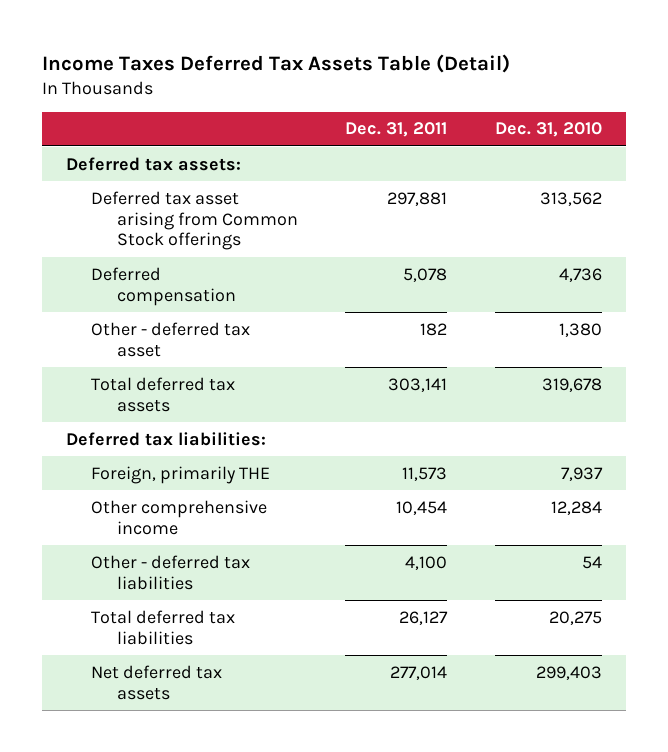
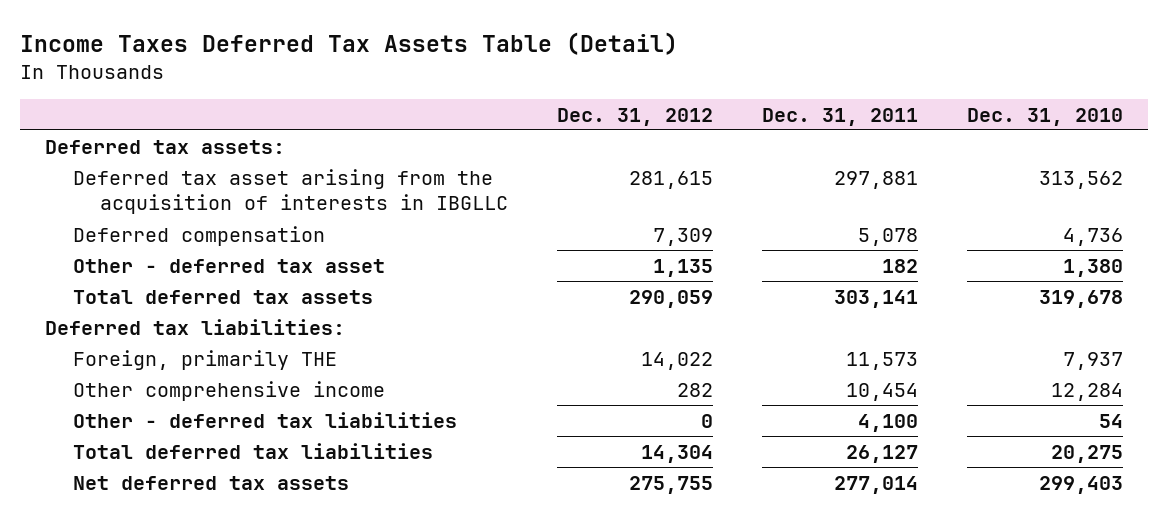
none -> [557,107,714,126] Dec. 31, 2012
[91,190,298,251] Deferred tax asset arising from Common Stock offerings -> [72,168,509,215] Deferred tax asset arising from the acquisition of interests in IBGLLC

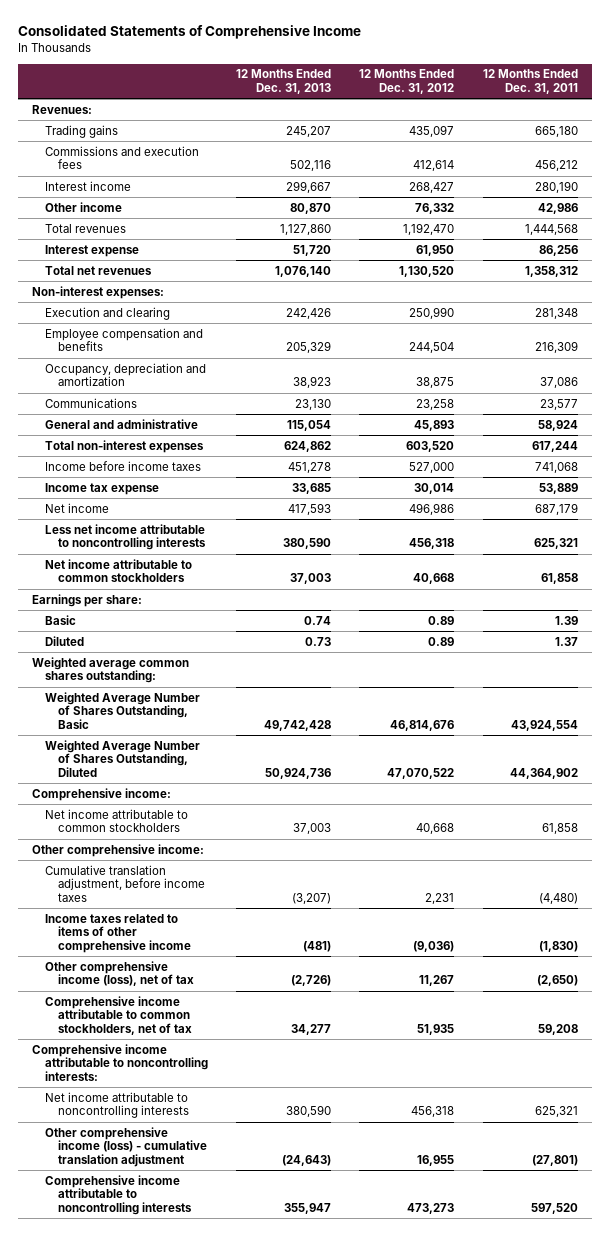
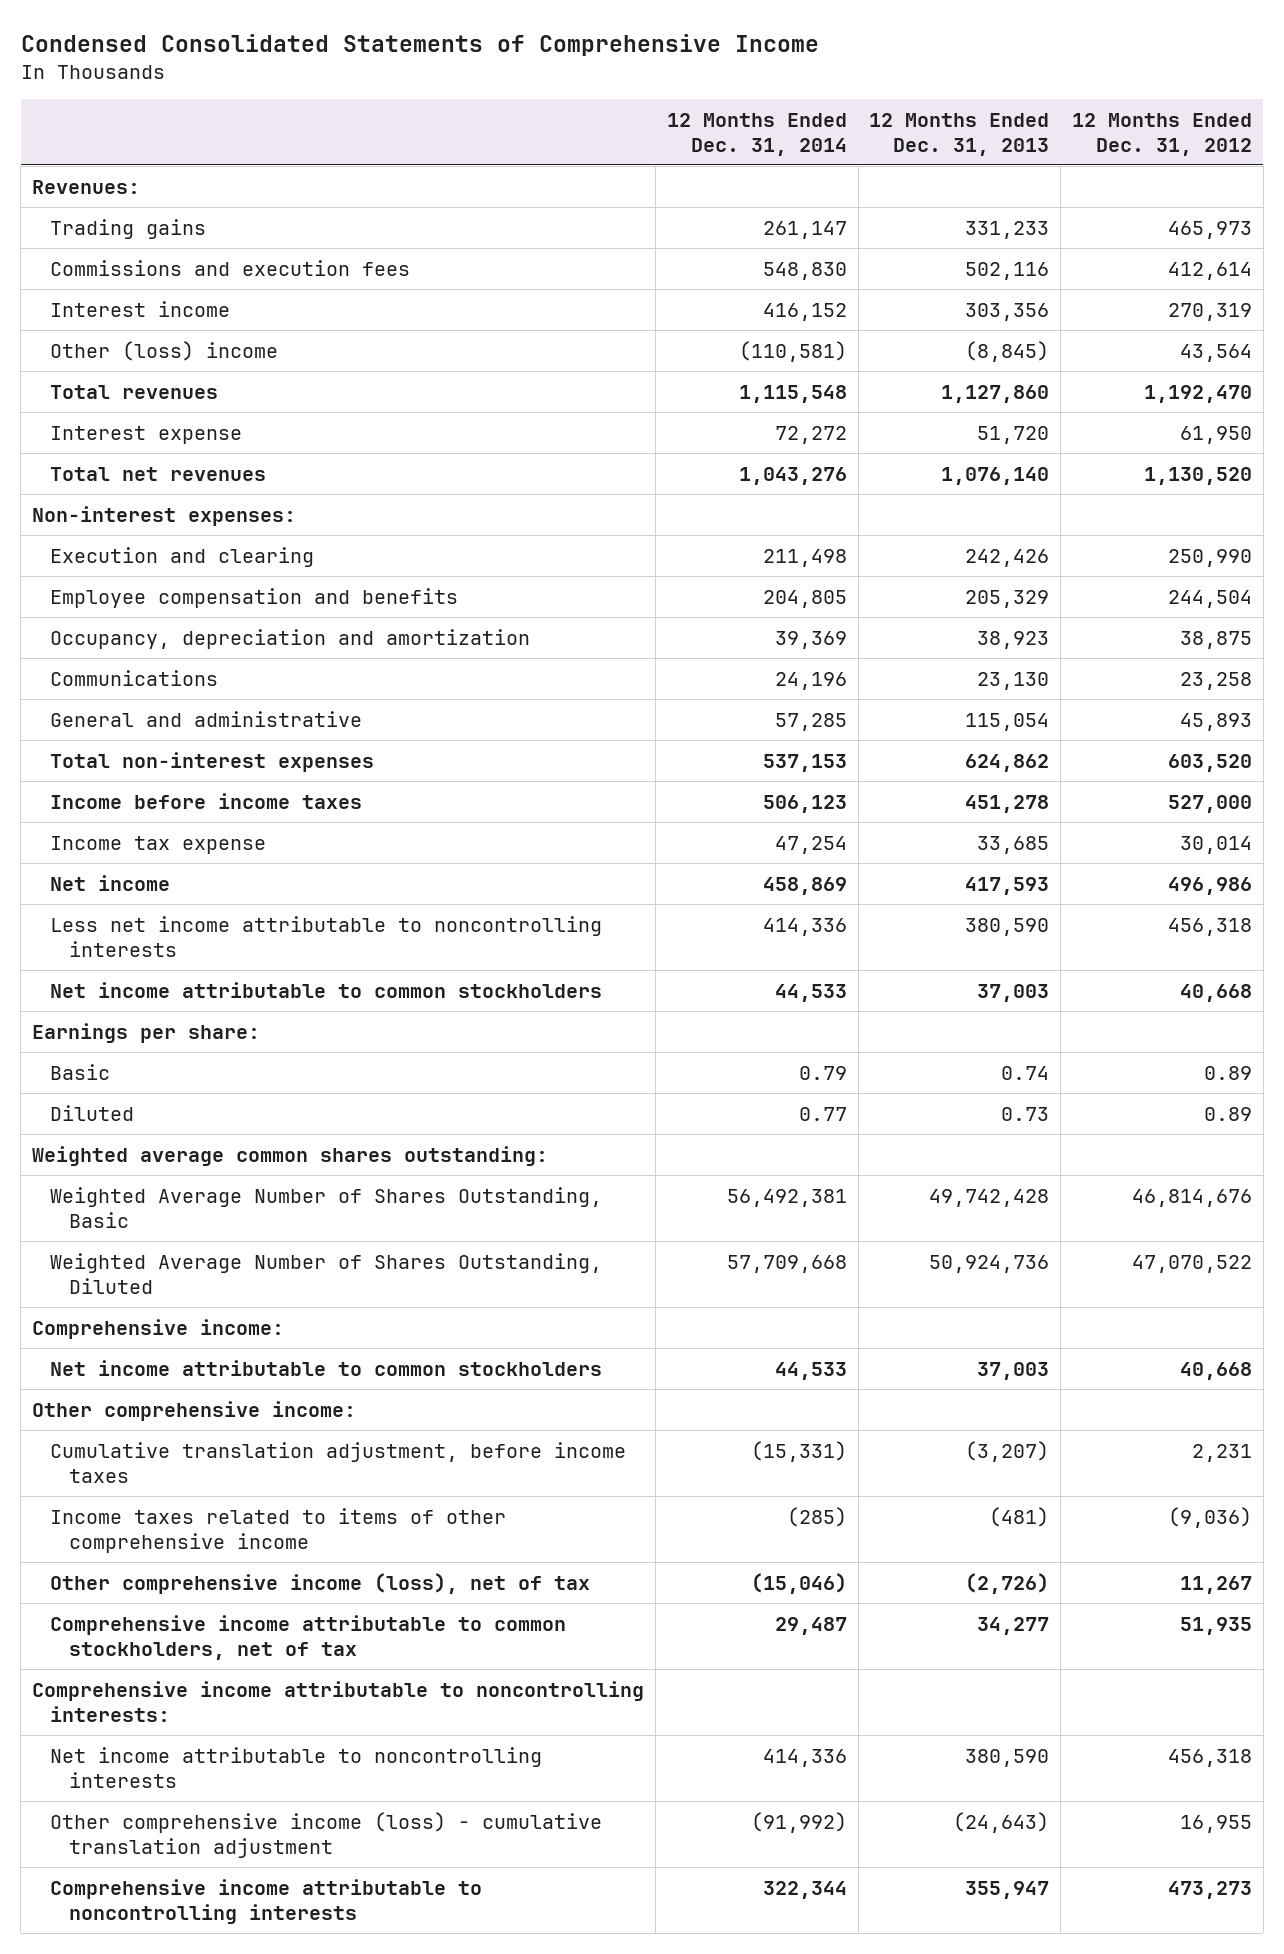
[18,25,362,40] Consolidated Statements of Comprehensive Income -> [20,33,819,56] Condensed Consolidated Statements of Comprehensive Income
[482,69,578,95] 12 Months Ended Dec. 31, 2011 -> none
none -> [666,112,847,156] 12 Months Ended Dec. 31, 2014
[286,125,332,137] 245,207 -> [965,220,1050,239] 331,233
[409,124,455,137] 435,097 -> [1168,220,1253,239] 465,973
[286,180,332,193] 299,667 -> [965,302,1050,321] 303,356
[409,181,455,193] 268,427 -> [1168,302,1253,321] 270,319
[45,201,123,212] Other income -> [50,340,279,361] Other (loss) income
[290,202,332,214] 80,870 -> [965,340,1050,362] (8,845)
[415,202,455,214] 76,332 -> [1180,343,1253,362] 43,564

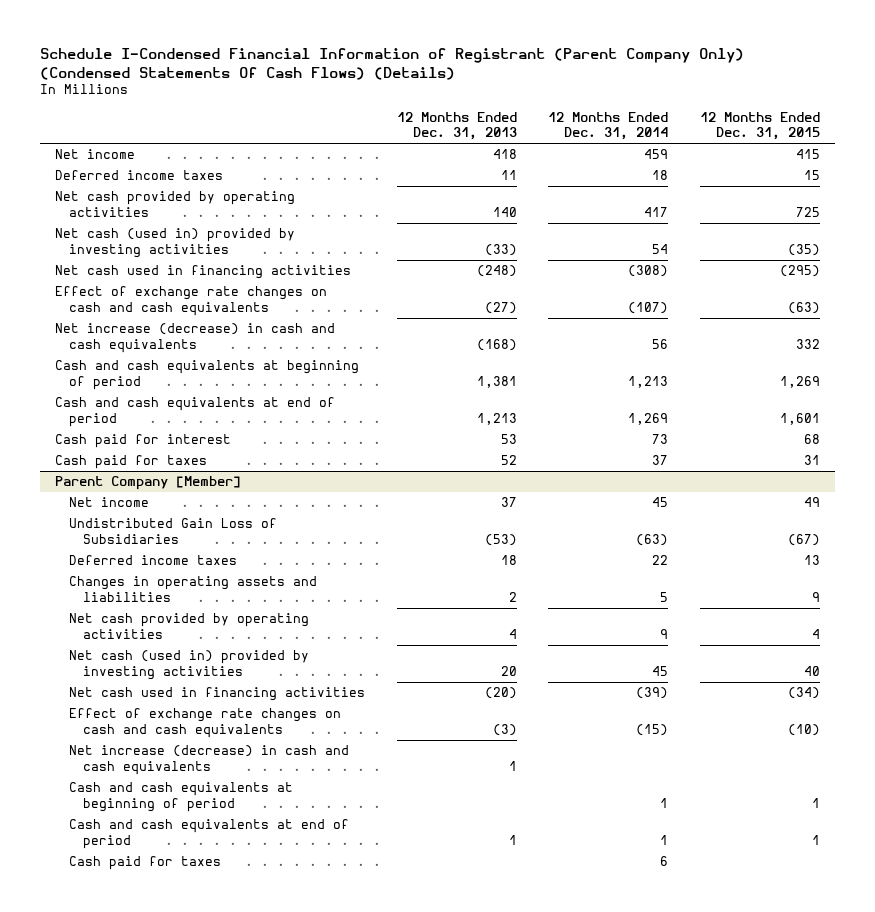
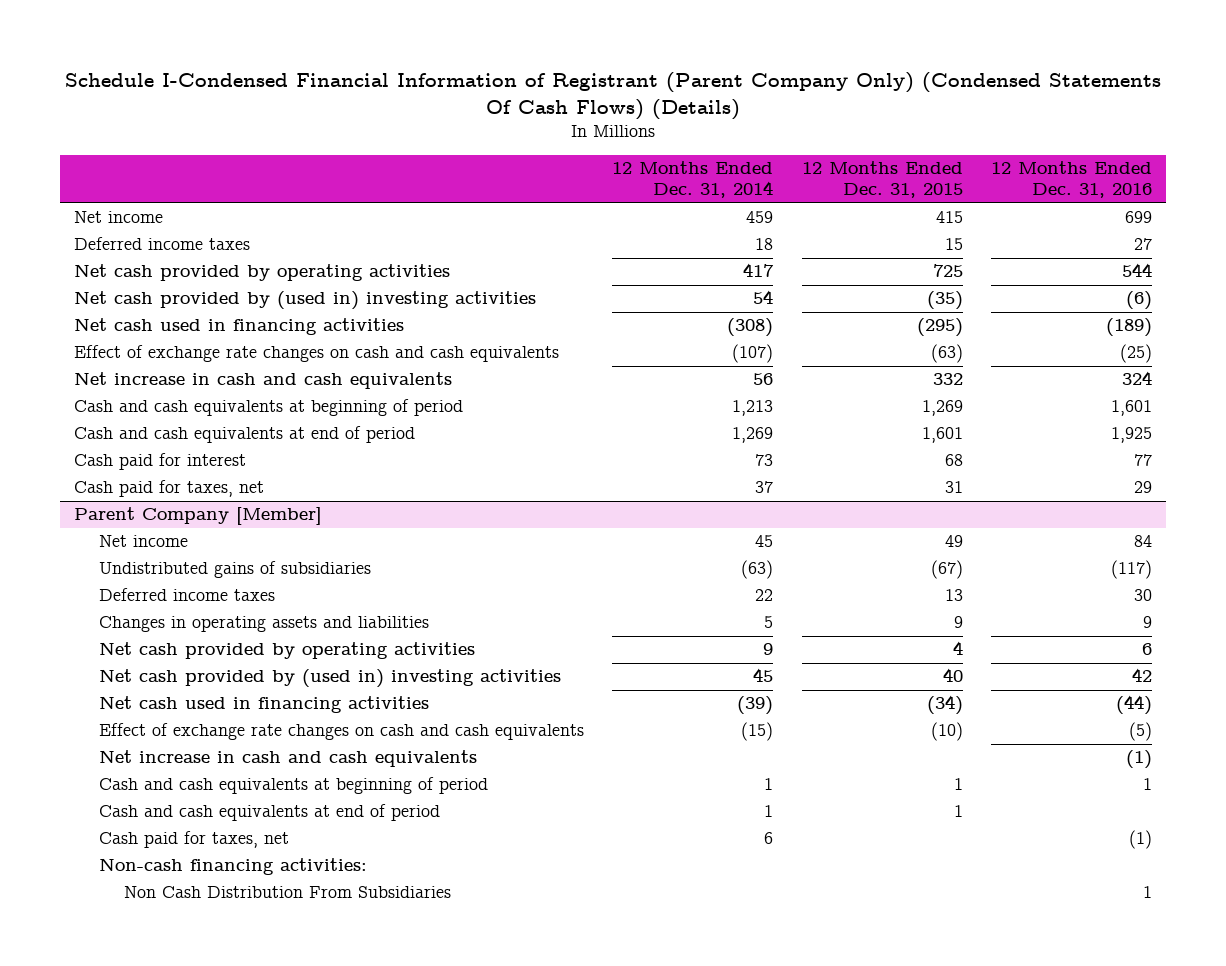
[396,111,517,141] 12 Months Ended Dec. 31, 2013 -> none
none -> [990,161,1152,199] 12 Months Ended Dec. 31, 2016
[55,228,296,258] Net cash (used in) provided by investing activities -> [74,291,537,311] Net cash provided by (used in) investing activities
[55,323,336,353] Net increase (decrease) in cash and cash equivalents -> [74,372,453,390] Net increase in cash and cash equivalents
[55,455,208,470] Cash paid for taxes -> [74,480,265,498] Cash paid for taxes, net
[69,518,278,544] Undistributed Gain Loss of Subsidiaries -> [99,561,372,579] Undistributed gains of subsidiaries
[69,650,310,680] Net cash (used in) provided by investing activities -> [99,669,562,689] Net cash provided by (used in) investing activities
[69,745,350,775] Net increase (decrease) in cash and cash equivalents -> [99,750,478,768] Net increase in cash and cash equivalents
[69,856,222,871] Cash paid for taxes -> [99,831,290,849] Cash paid for taxes, net
none -> [99,858,368,876] Non-cash financing activities:
none -> [124,886,452,899] Non Cash Distribution From Subsidiaries

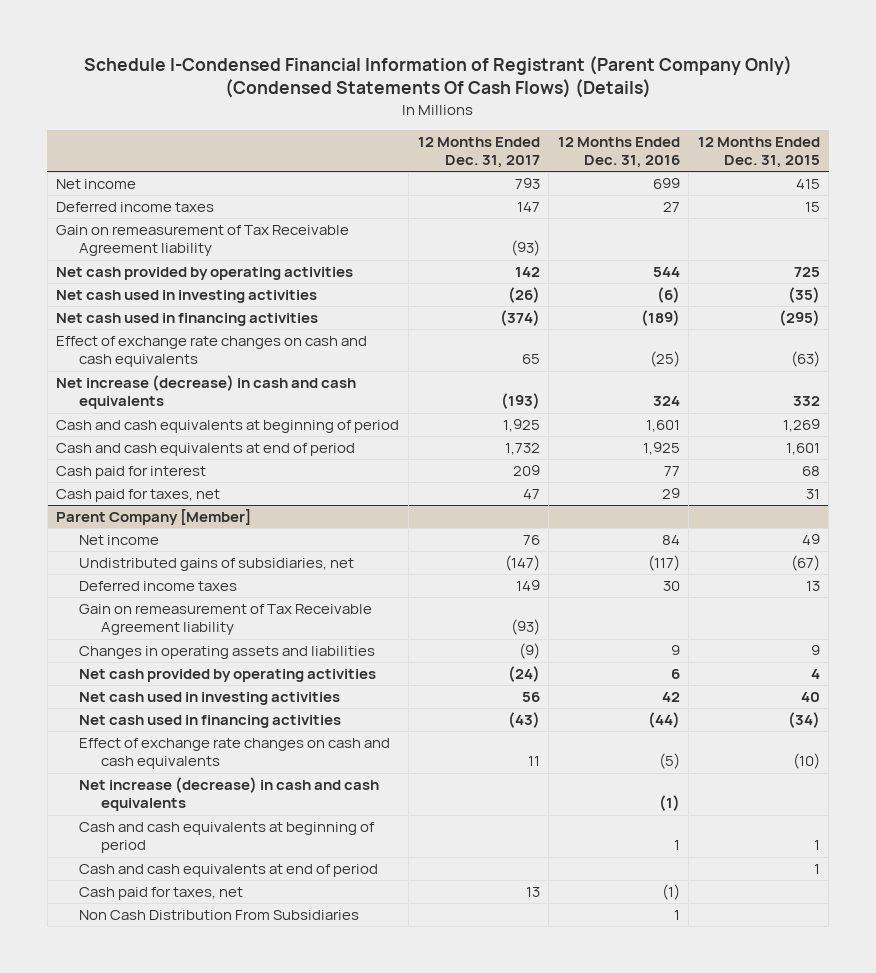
[612,161,774,199] 12 Months Ended Dec. 31, 2014 -> none
none -> [417,137,540,169] 12 Months Ended Dec. 31, 2017
none -> [56,225,350,257] Gain on remeasurement of Tax Receivable Agreement liability
[74,291,537,311] Net cash provided by (used in) investing activities -> [56,290,318,304] Net cash used in investing activities
[74,372,453,390] Net increase in cash and cash equivalents -> [56,375,357,410] Net increase (decrease) in cash and cash equivalents
[99,561,372,579] Undistributed gains of subsidiaries -> [78,558,354,572] Undistributed gains of subsidiaries, net
none -> [78,604,372,636] Gain on remeasurement of Tax Receivable Agreement liability
[99,669,562,689] Net cash provided by (used in) investing activities -> [78,692,340,706] Net cash used in investing activities
[99,750,478,768] Net increase in cash and cash equivalents -> [78,777,379,812] Net increase (decrease) in cash and cash equivalents
[99,858,368,876] Non-cash financing activities: -> none

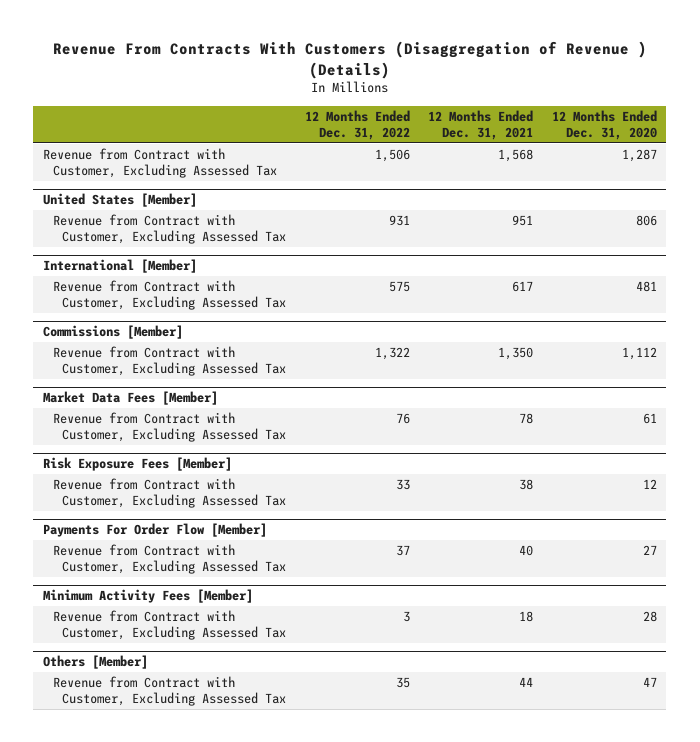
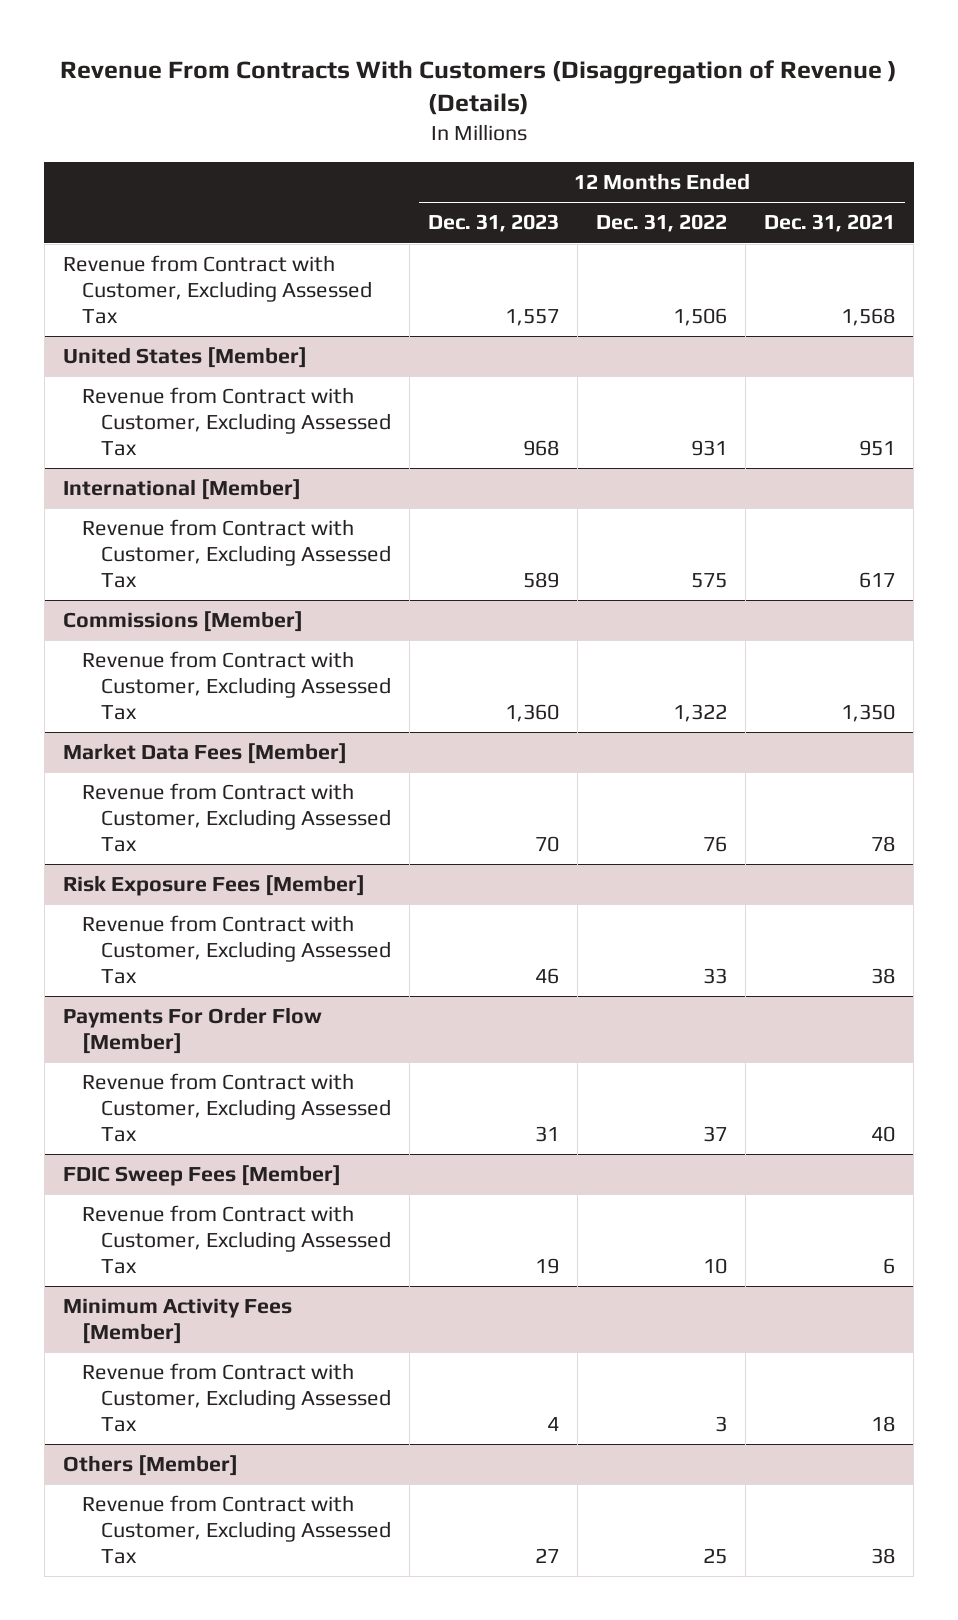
[551,109,657,140] 12 Months Ended Dec. 31, 2020 -> none
none -> [428,214,560,233] Dec. 31, 2023
none -> [62,1165,341,1187] FDIC Sweep Fees [Member]
none -> [81,1205,391,1275] Revenue from Contract with Customer, Excluding Assessed Tax
[395,676,410,688] 35 -> [703,1548,728,1565] 25
[519,676,534,687] 44 -> [871,1548,896,1565] 38

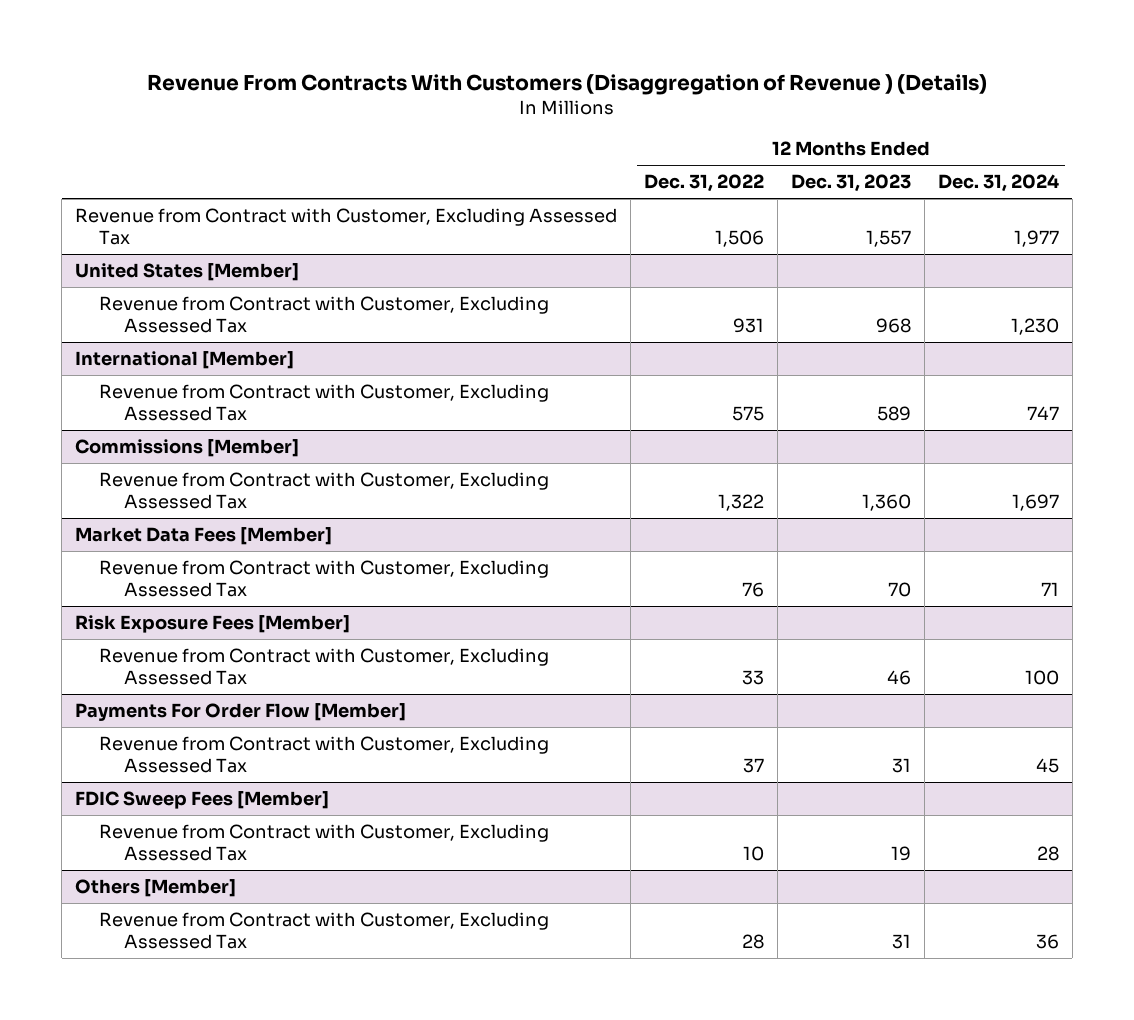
[764,214,896,233] Dec. 31, 2021 -> none
none -> [937,174,1059,193] Dec. 31, 2024
[62,1298,292,1345] Minimum Activity Fees [Member] -> none
[81,1363,391,1433] Revenue from Contract with Customer, Excluding Assessed Tax -> none
[535,1548,560,1564] 27 -> [891,933,911,949] 31
[703,1548,728,1565] 25 -> [741,933,764,949] 28

